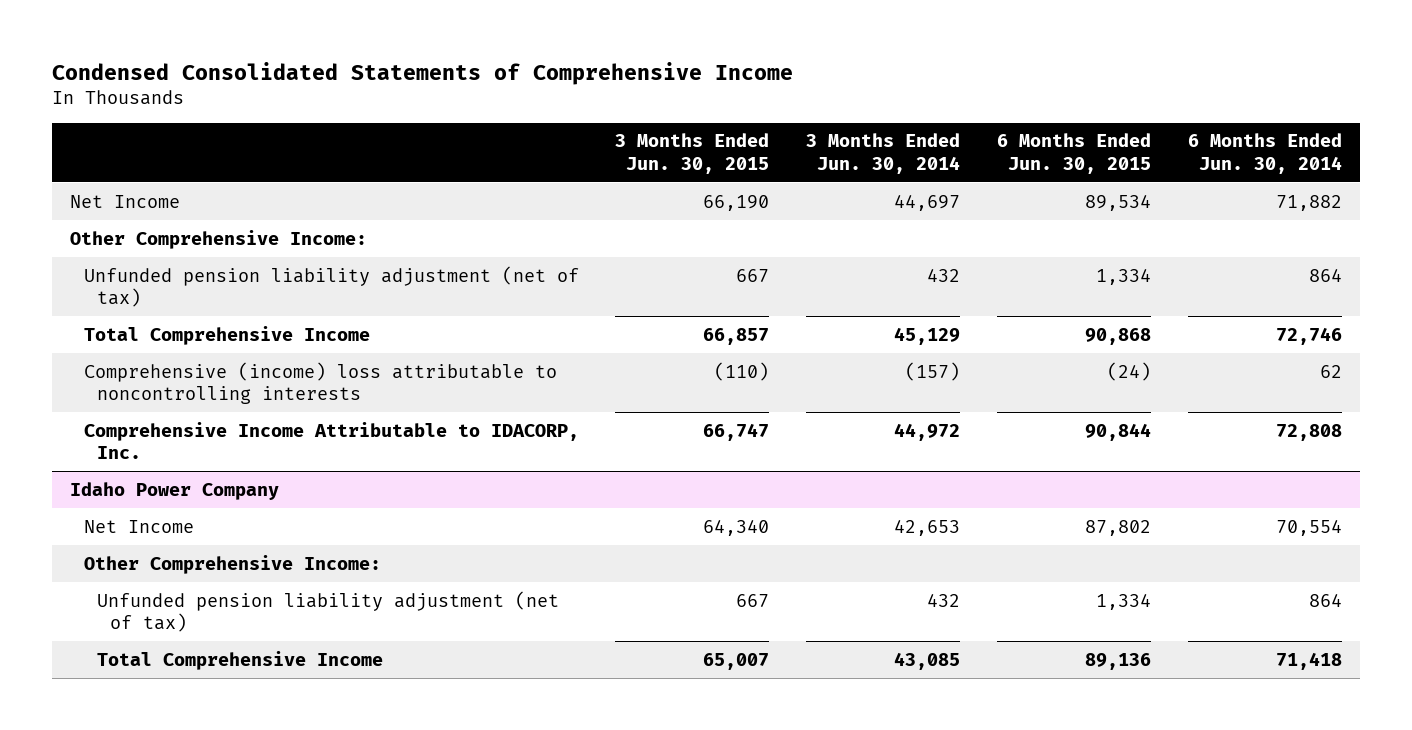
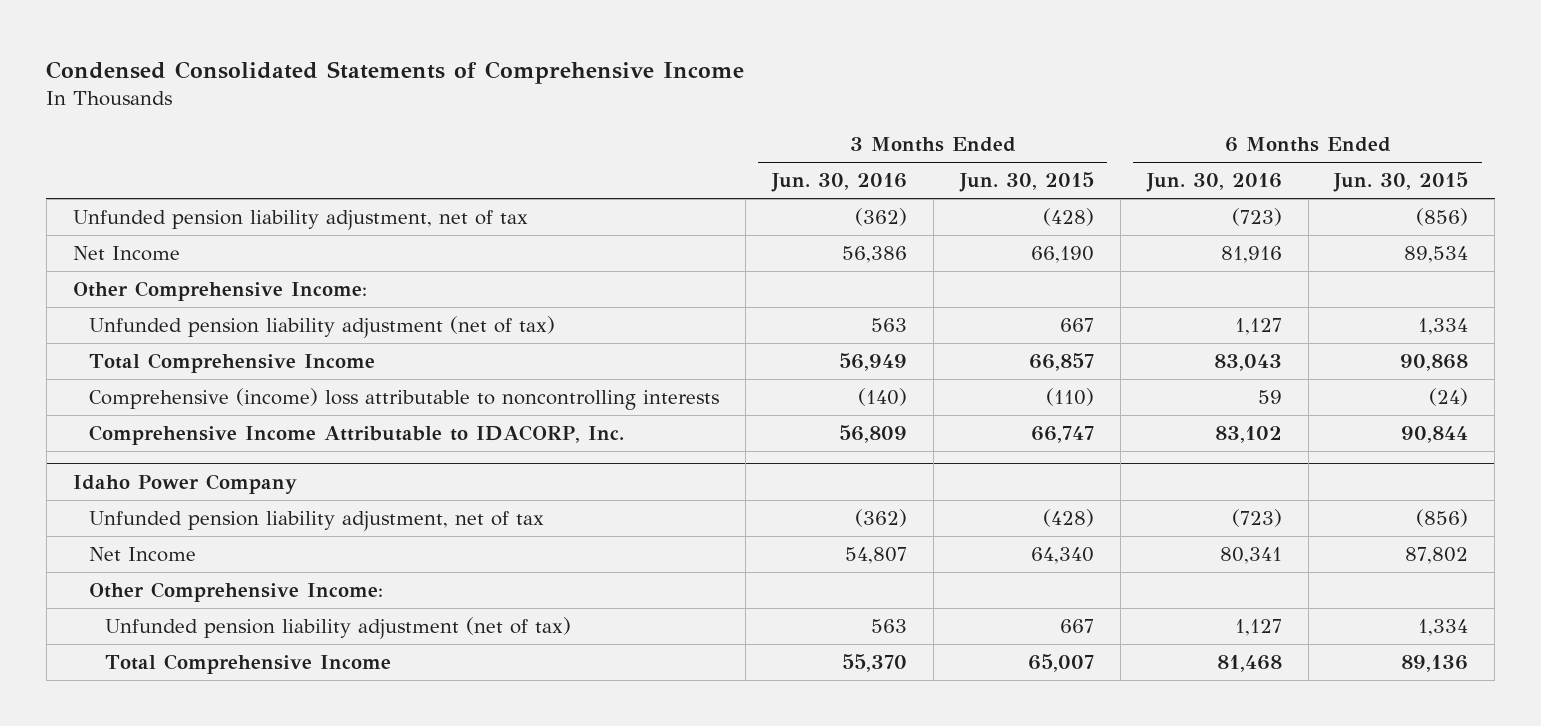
[806,133,961,174] 3 Months Ended Jun. 30, 2014 -> none
[1187,133,1342,174] 6 Months Ended Jun. 30, 2014 -> none
none -> [770,173,907,193] Jun. 30, 2016
none -> [1145,173,1282,193] Jun. 30, 2016
none -> [72,210,528,231] Unfunded pension liability adjustment, net of tax
none -> [88,511,544,532] Unfunded pension liability adjustment, net of tax

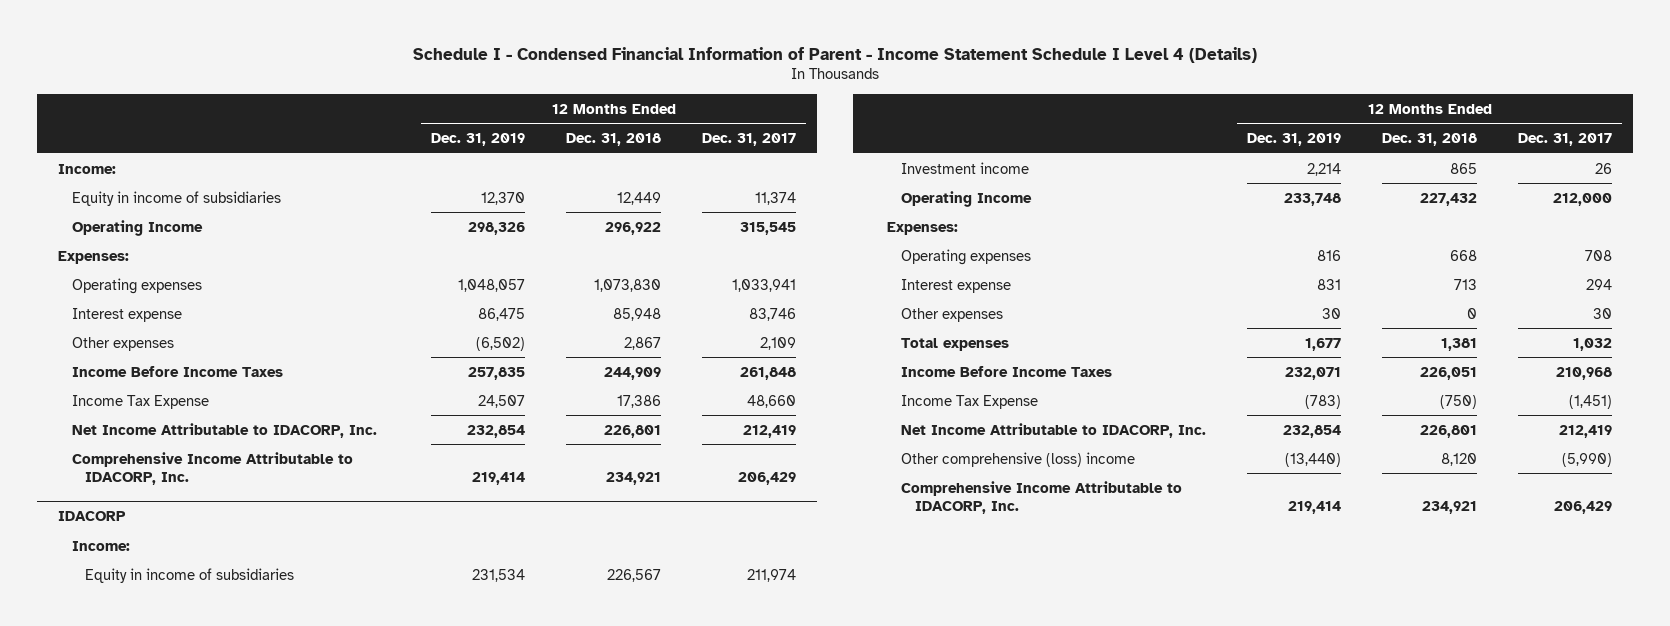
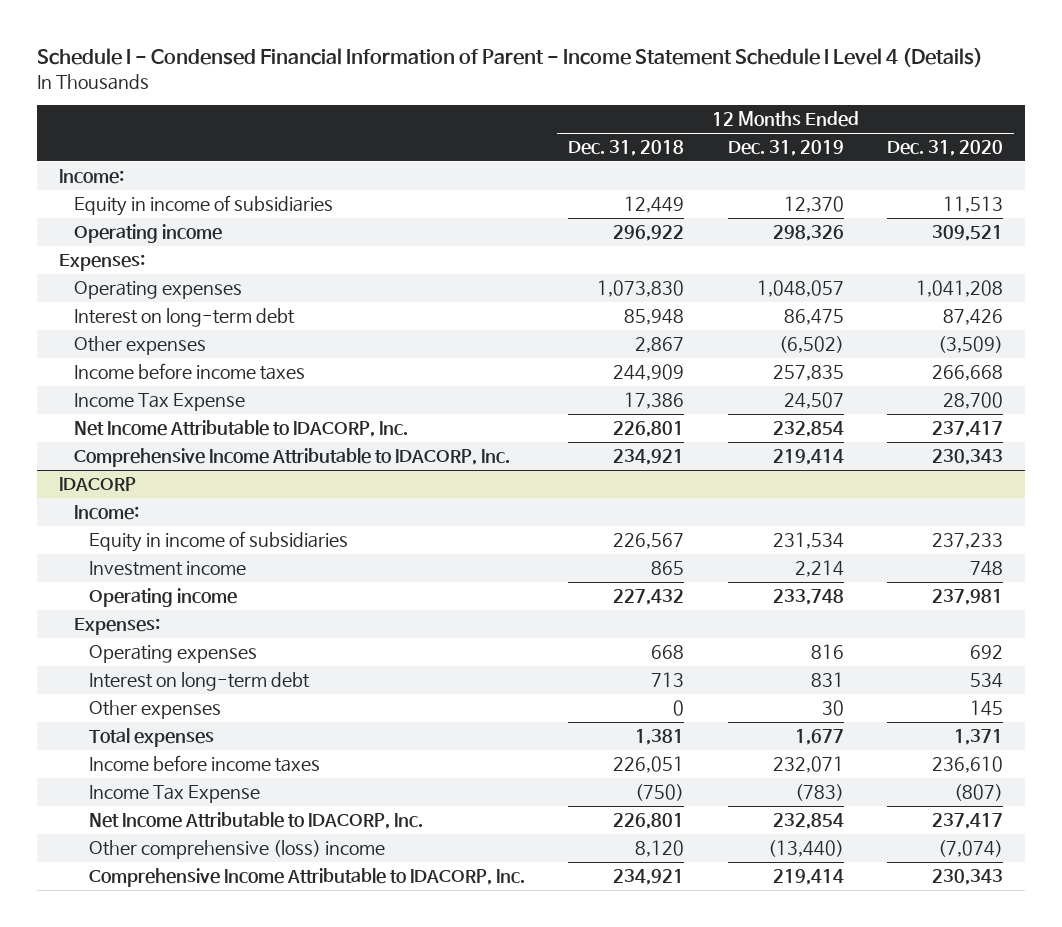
[702,132,797,146] Dec. 31, 2017 -> none
none -> [887,140,1004,157] Dec. 31, 2020
[71,219,203,236] Operating Income -> [73,224,222,244] Operating income
[71,307,182,322] Interest expense -> [73,308,295,328] Interest on long-term debt
[71,365,283,377] Income Before Income Taxes -> [73,363,305,381] Income before income taxes
[901,190,1033,207] Operating Income -> [88,588,237,608] Operating income
[901,278,1012,293] Interest expense -> [88,672,310,692] Interest on long-term debt
[901,365,1113,377] Income Before Income Taxes -> [88,755,320,773] Income before income taxes

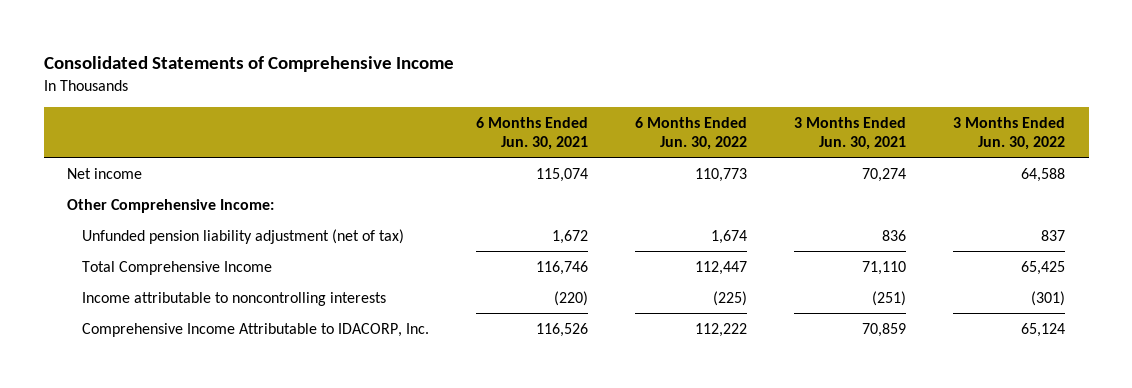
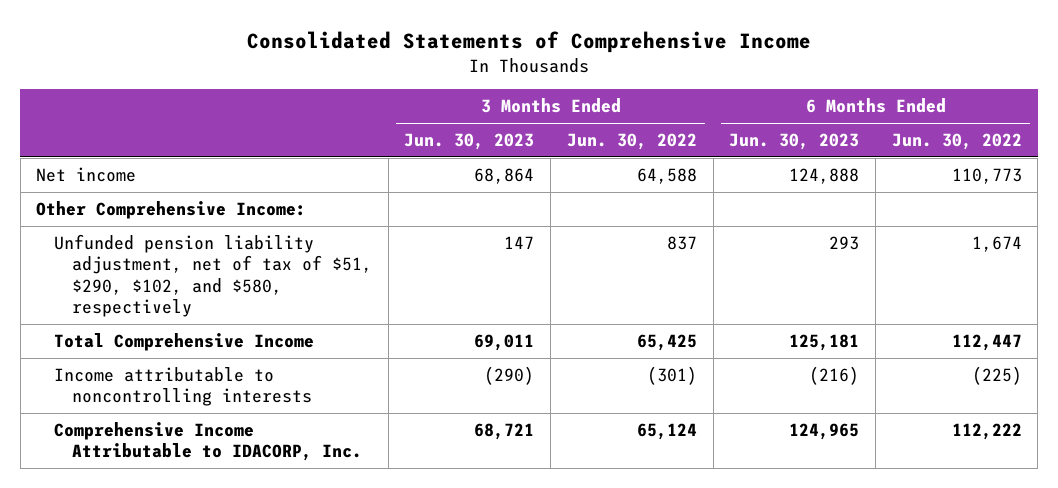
[476,116,589,151] 6 Months Ended Jun. 30, 2021 -> none
[794,116,907,151] 3 Months Ended Jun. 30, 2021 -> none
none -> [404,133,535,151] Jun. 30, 2023
none -> [729,133,860,151] Jun. 30, 2023
[82,228,405,244] Unfunded pension liability adjustment (net of tax) -> [54,233,372,318] Unfunded pension liability adjustment, net of tax of $51, $290, $102, and $580, respectively

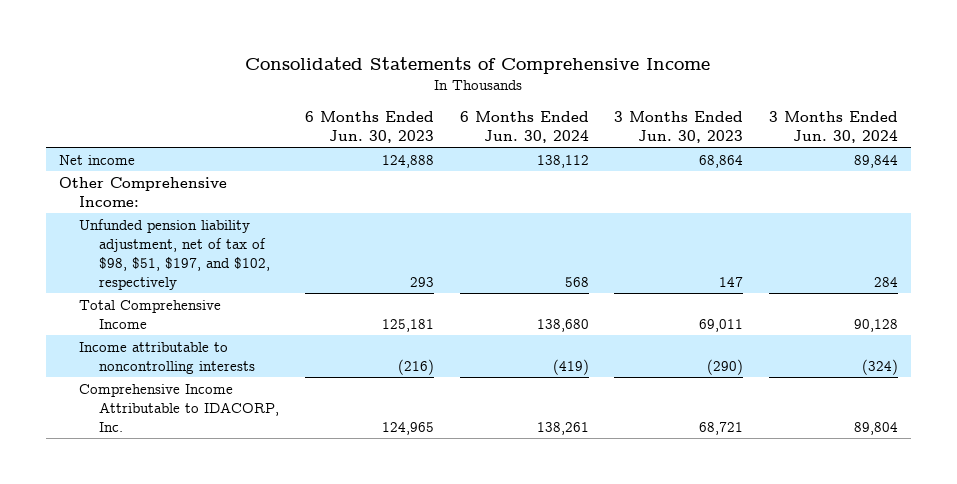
[566,133,697,151] Jun. 30, 2022 -> none
[891,133,1022,151] Jun. 30, 2022 -> none
none -> [459,110,589,143] 6 Months Ended Jun. 30, 2024
none -> [768,110,898,143] 3 Months Ended Jun. 30, 2024
[54,233,372,318] Unfunded pension liability adjustment, net of tax of $51, $290, $102, and $580, respectively -> [79,218,271,290] Unfunded pension liability adjustment, net of tax of $98, $51, $197, and $102, respectively

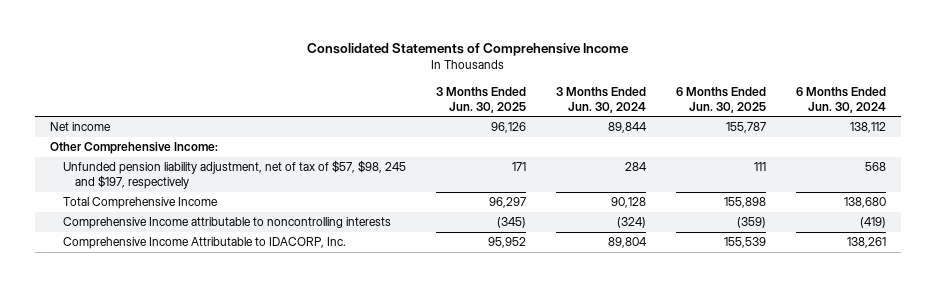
[304,110,434,143] 6 Months Ended Jun. 30, 2023 -> none
[614,110,744,143] 3 Months Ended Jun. 30, 2023 -> none
none -> [435,86,526,113] 3 Months Ended Jun. 30, 2025
none -> [675,86,766,113] 6 Months Ended Jun. 30, 2025
[79,218,271,290] Unfunded pension liability adjustment, net of tax of $98, $51, $197, and $102, respectively -> [62,160,406,190] Unfunded pension liability adjustment, net of tax of $57, $98, 245 and $197, respectively
[79,341,256,374] Income attributable to noncontrolling interests -> [62,217,391,230] Comprehensive Income attributable to noncontrolling interests

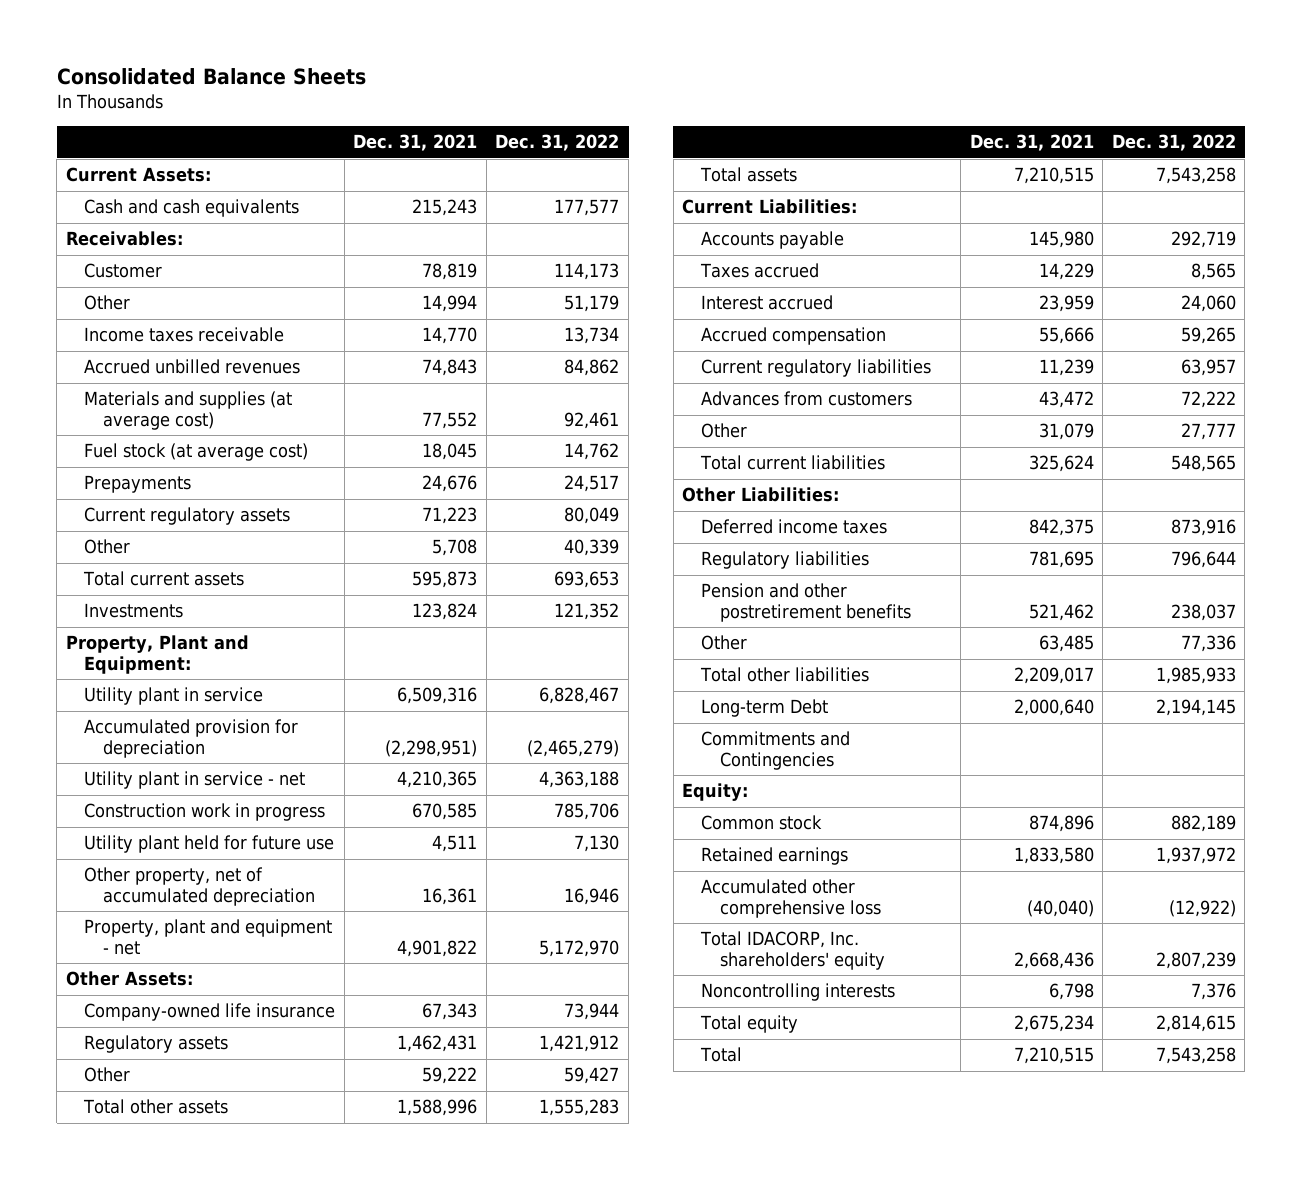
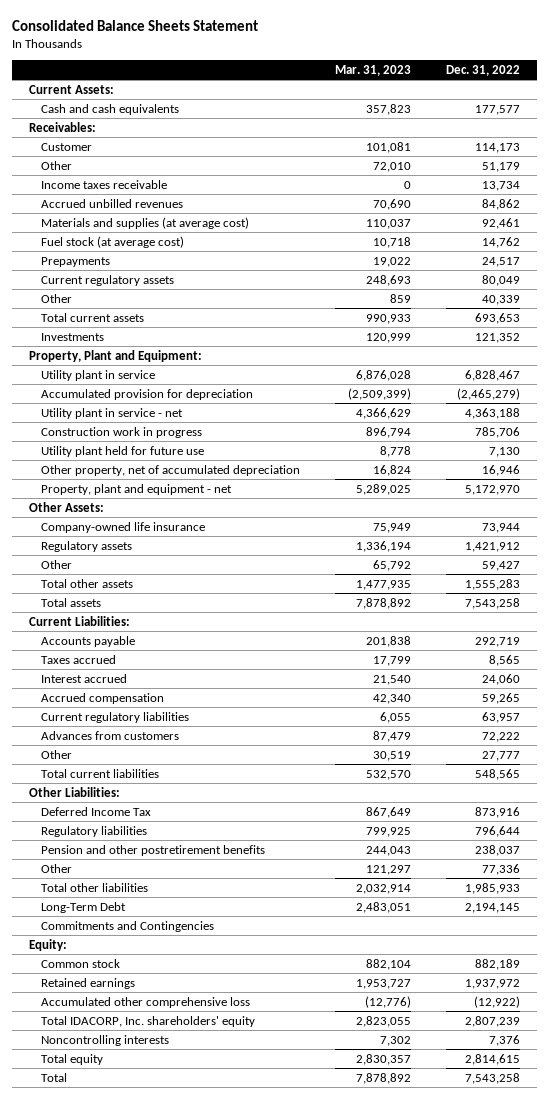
[56,68,366,86] Consolidated Balance Sheets -> [11,19,258,31] Consolidated Balance Sheets Statement
[353,134,478,152] Dec. 31, 2021 -> none
none -> [334,64,411,76] Mar. 31, 2023
[700,519,887,535] Deferred income taxes -> [40,806,151,816] Deferred Income Tax
[700,699,828,718] Long-term Debt -> [40,901,126,913] Long-Term Debt

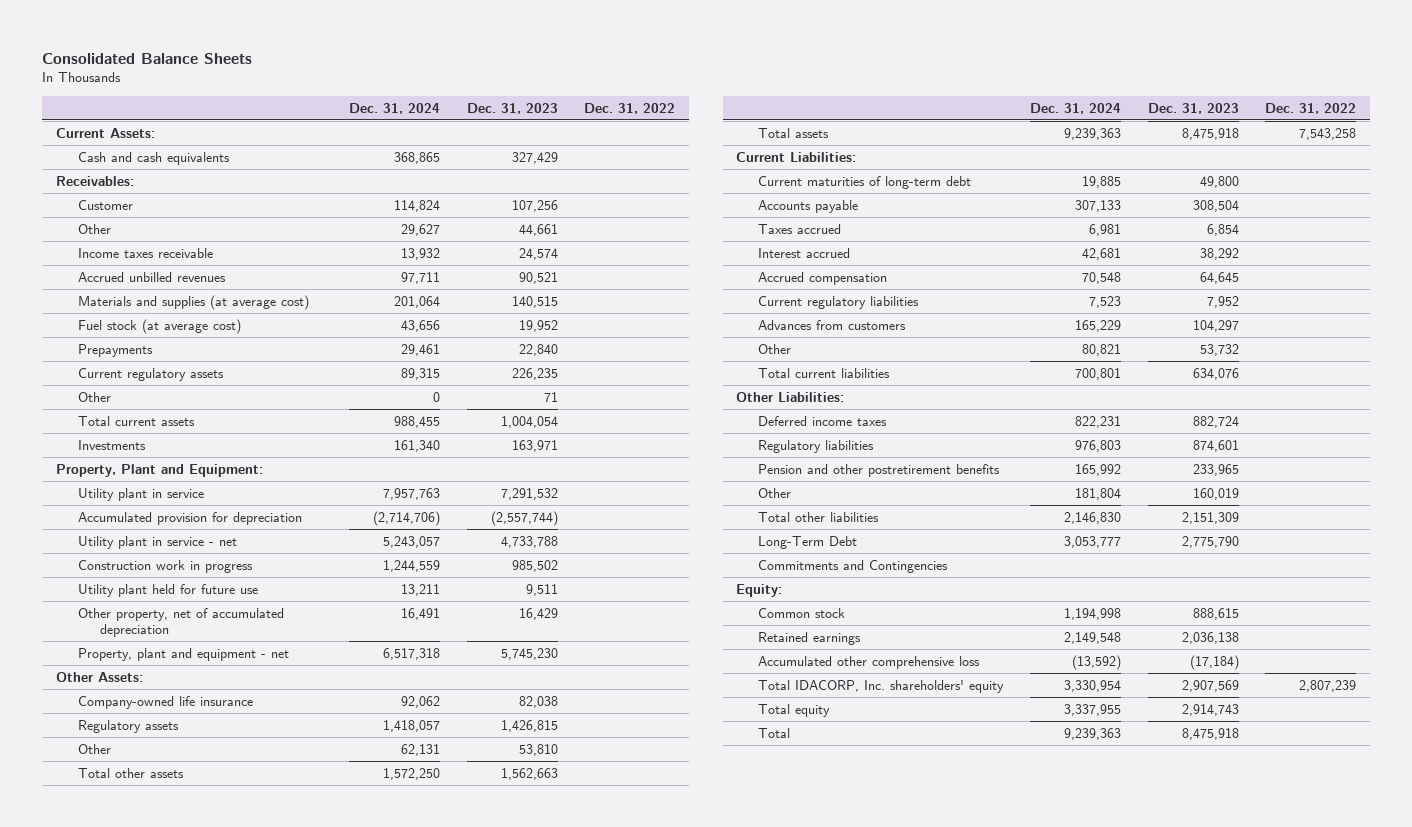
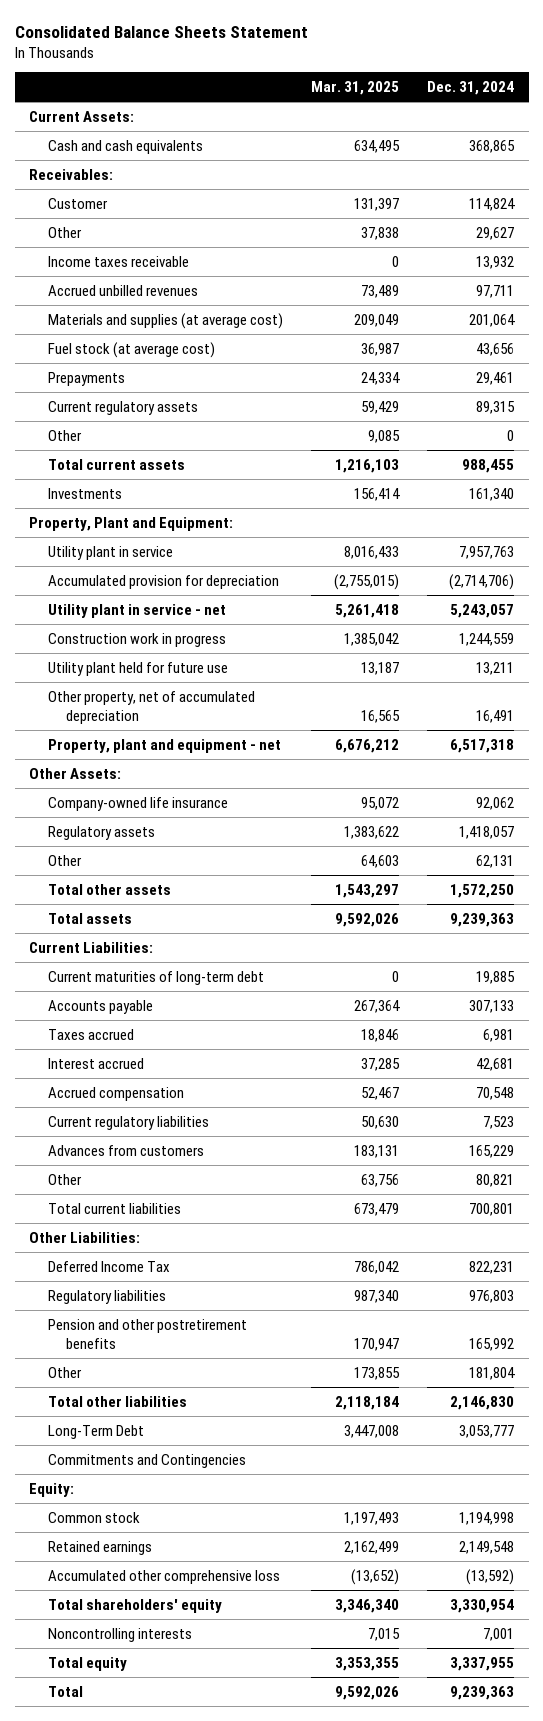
[42,52,253,64] Consolidated Balance Sheets -> [14,25,308,38] Consolidated Balance Sheets Statement
[466,102,558,114] Dec. 31, 2023 -> none
[584,102,676,114] Dec. 31, 2022 -> none
none -> [310,81,399,96] Mar. 31, 2025
[758,415,888,426] Deferred income taxes -> [47,1260,170,1272] Deferred Income Tax
[758,679,1005,693] Total IDACORP, Inc. shareholders' equity -> [47,1598,222,1613] Total shareholders' equity
none -> [47,1627,192,1642] Noncontrolling interests

